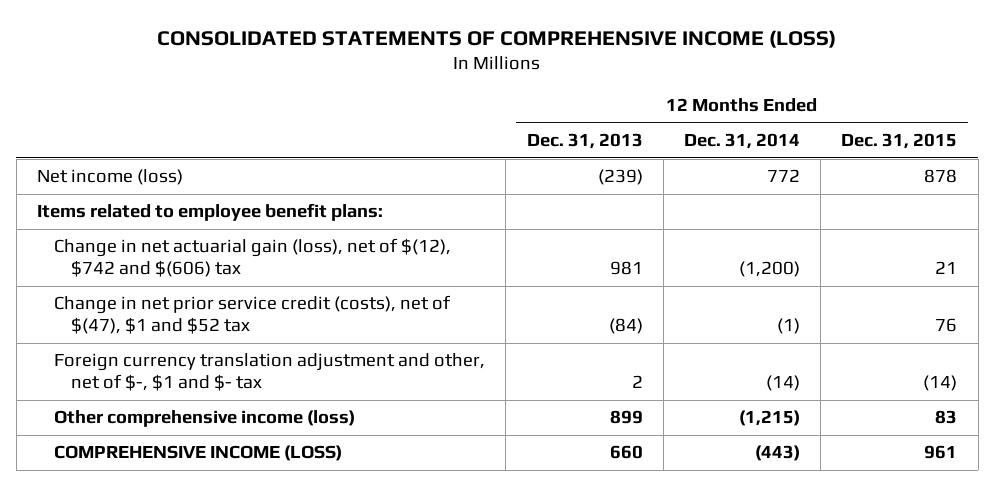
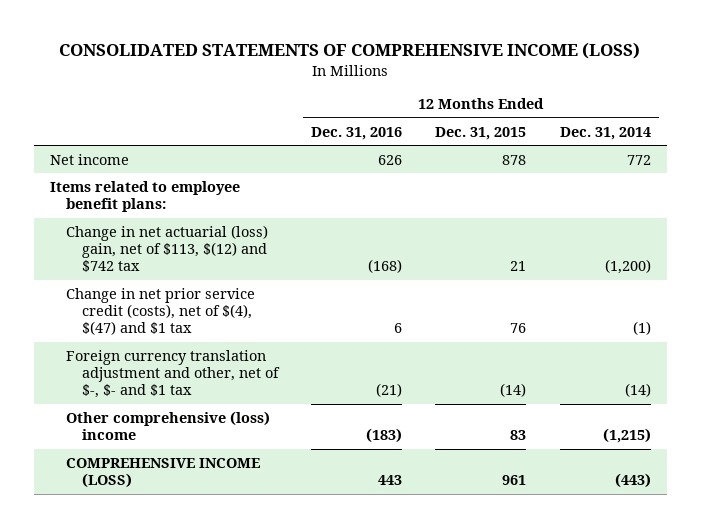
[526,133,643,150] Dec. 31, 2013 -> none
none -> [311,126,403,140] Dec. 31, 2016
[37,169,184,186] Net income (loss) -> [50,153,130,165] Net income
[54,238,452,278] Change in net actuarial gain (loss), net of $(12), $742 and $(606) tax -> [66,224,269,273] Change in net actuarial (loss) gain, net of $113, $(12) and $742 tax
[54,295,452,335] Change in net prior service credit (costs), net of $(47), $1 and $52 tax -> [66,287,256,336] Change in net prior service credit (costs), net of $(4), $(47) and $1 tax
[54,353,486,392] Foreign currency translation adjustment and other, net of $-, $1 and $- tax -> [66,349,280,399] Foreign currency translation adjustment and other, net of $-, $- and $1 tax
[54,410,356,428] Other comprehensive income (loss) -> [66,410,271,441] Other comprehensive (loss) income

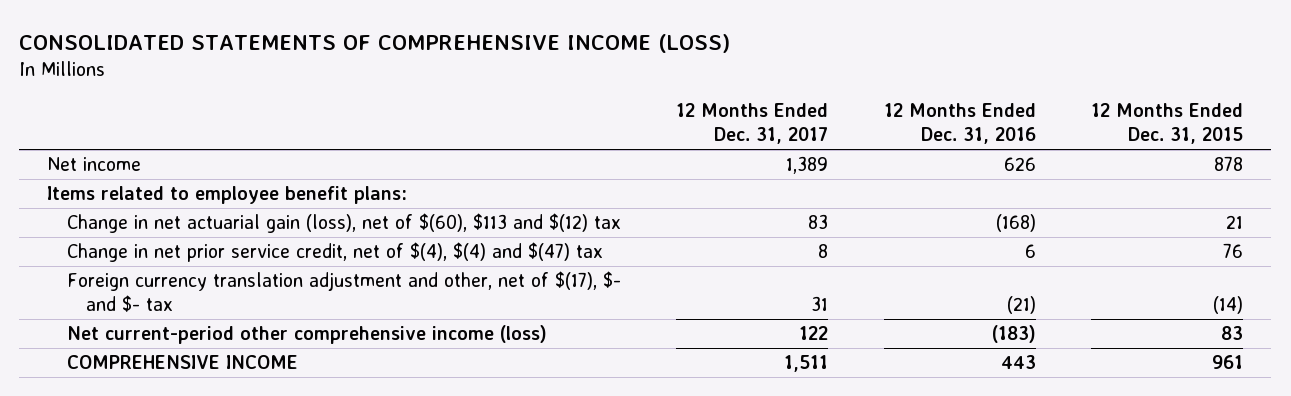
[559,126,651,140] Dec. 31, 2014 -> none
none -> [676,103,829,145] 12 Months Ended Dec. 31, 2017
[66,224,269,273] Change in net actuarial (loss) gain, net of $113, $(12) and $742 tax -> [66,213,621,234] Change in net actuarial gain (loss), net of $(60), $113 and $(12) tax
[66,287,256,336] Change in net prior service credit (costs), net of $(4), $(47) and $1 tax -> [66,242,603,263] Change in net prior service credit, net of $(4), $(4) and $(47) tax
[66,349,280,399] Foreign currency translation adjustment and other, net of $-, $- and $1 tax -> [66,271,621,313] Foreign currency translation adjustment and other, net of $(17), $- and $- tax
[66,410,271,441] Other comprehensive (loss) income -> [66,325,547,345] Net current-period other comprehensive income (loss)
[66,457,261,489] COMPREHENSIVE INCOME (LOSS) -> [66,355,298,370] COMPREHENSIVE INCOME

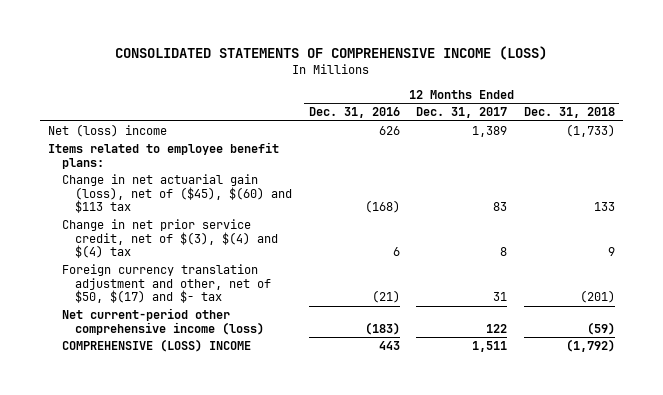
[1091,103,1244,145] 12 Months Ended Dec. 31, 2015 -> none
none -> [523,107,615,119] Dec. 31, 2018
[47,157,142,172] Net income -> [48,124,168,138] Net (loss) income
[66,213,621,234] Change in net actuarial gain (loss), net of $(60), $113 and $(12) tax -> [61,174,293,214] Change in net actuarial gain (loss), net of ($45), $(60) and $113 tax
[66,242,603,263] Change in net prior service credit, net of $(4), $(4) and $(47) tax -> [61,219,279,259] Change in net prior service credit, net of $(3), $(4) and $(4) tax
[66,271,621,313] Foreign currency translation adjustment and other, net of $(17), $- and $- tax -> [61,264,272,304] Foreign currency translation adjustment and other, net of $50, $(17) and $- tax
[66,355,298,370] COMPREHENSIVE INCOME -> [61,339,251,353] COMPREHENSIVE (LOSS) INCOME

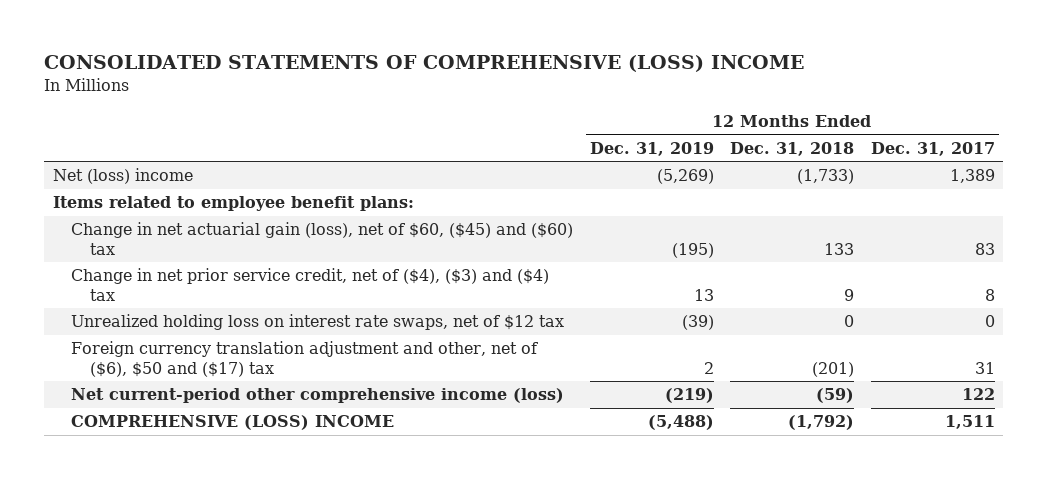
[115,45,548,60] CONSOLIDATED STATEMENTS OF COMPREHENSIVE INCOME (LOSS) -> [44,55,805,73] CONSOLIDATED STATEMENTS OF COMPREHENSIVE (LOSS) INCOME
[308,107,400,119] Dec. 31, 2016 -> none
none -> [589,141,714,156] Dec. 31, 2019
[61,174,293,214] Change in net actuarial gain (loss), net of ($45), $(60) and $113 tax -> [71,222,574,255] Change in net actuarial gain (loss), net of $60, ($45) and ($60) tax
[61,219,279,259] Change in net prior service credit, net of $(3), $(4) and $(4) tax -> [71,268,550,301] Change in net prior service credit, net of ($4), ($3) and ($4) tax
none -> [71,314,565,331] Unrealized holding loss on interest rate swaps, net of $12 tax
[61,264,272,304] Foreign currency translation adjustment and other, net of $50, $(17) and $- tax -> [71,341,539,377] Foreign currency translation adjustment and other, net of ($6), $50 and ($17) tax

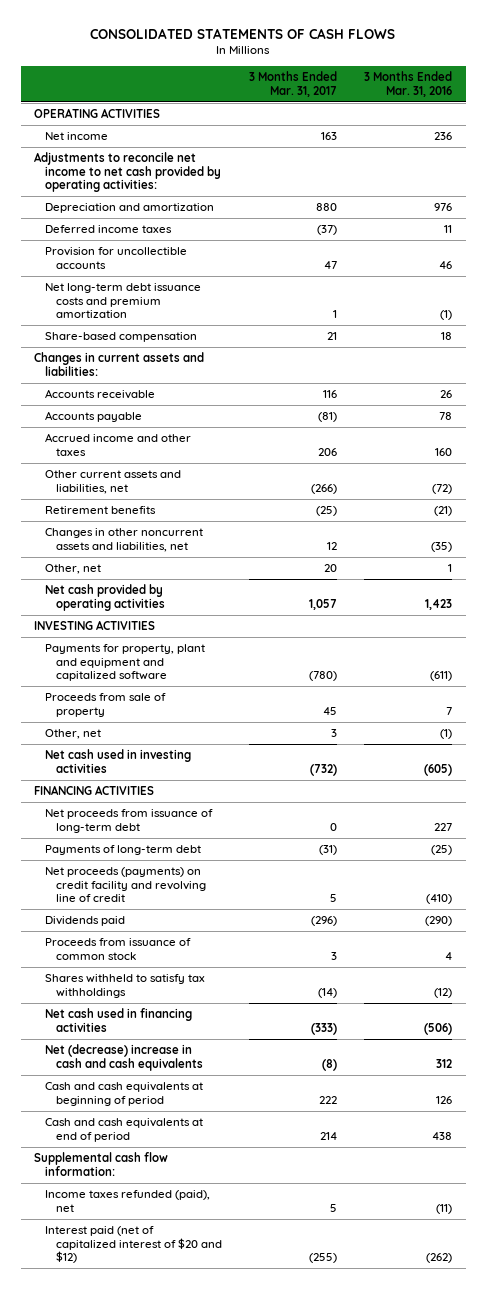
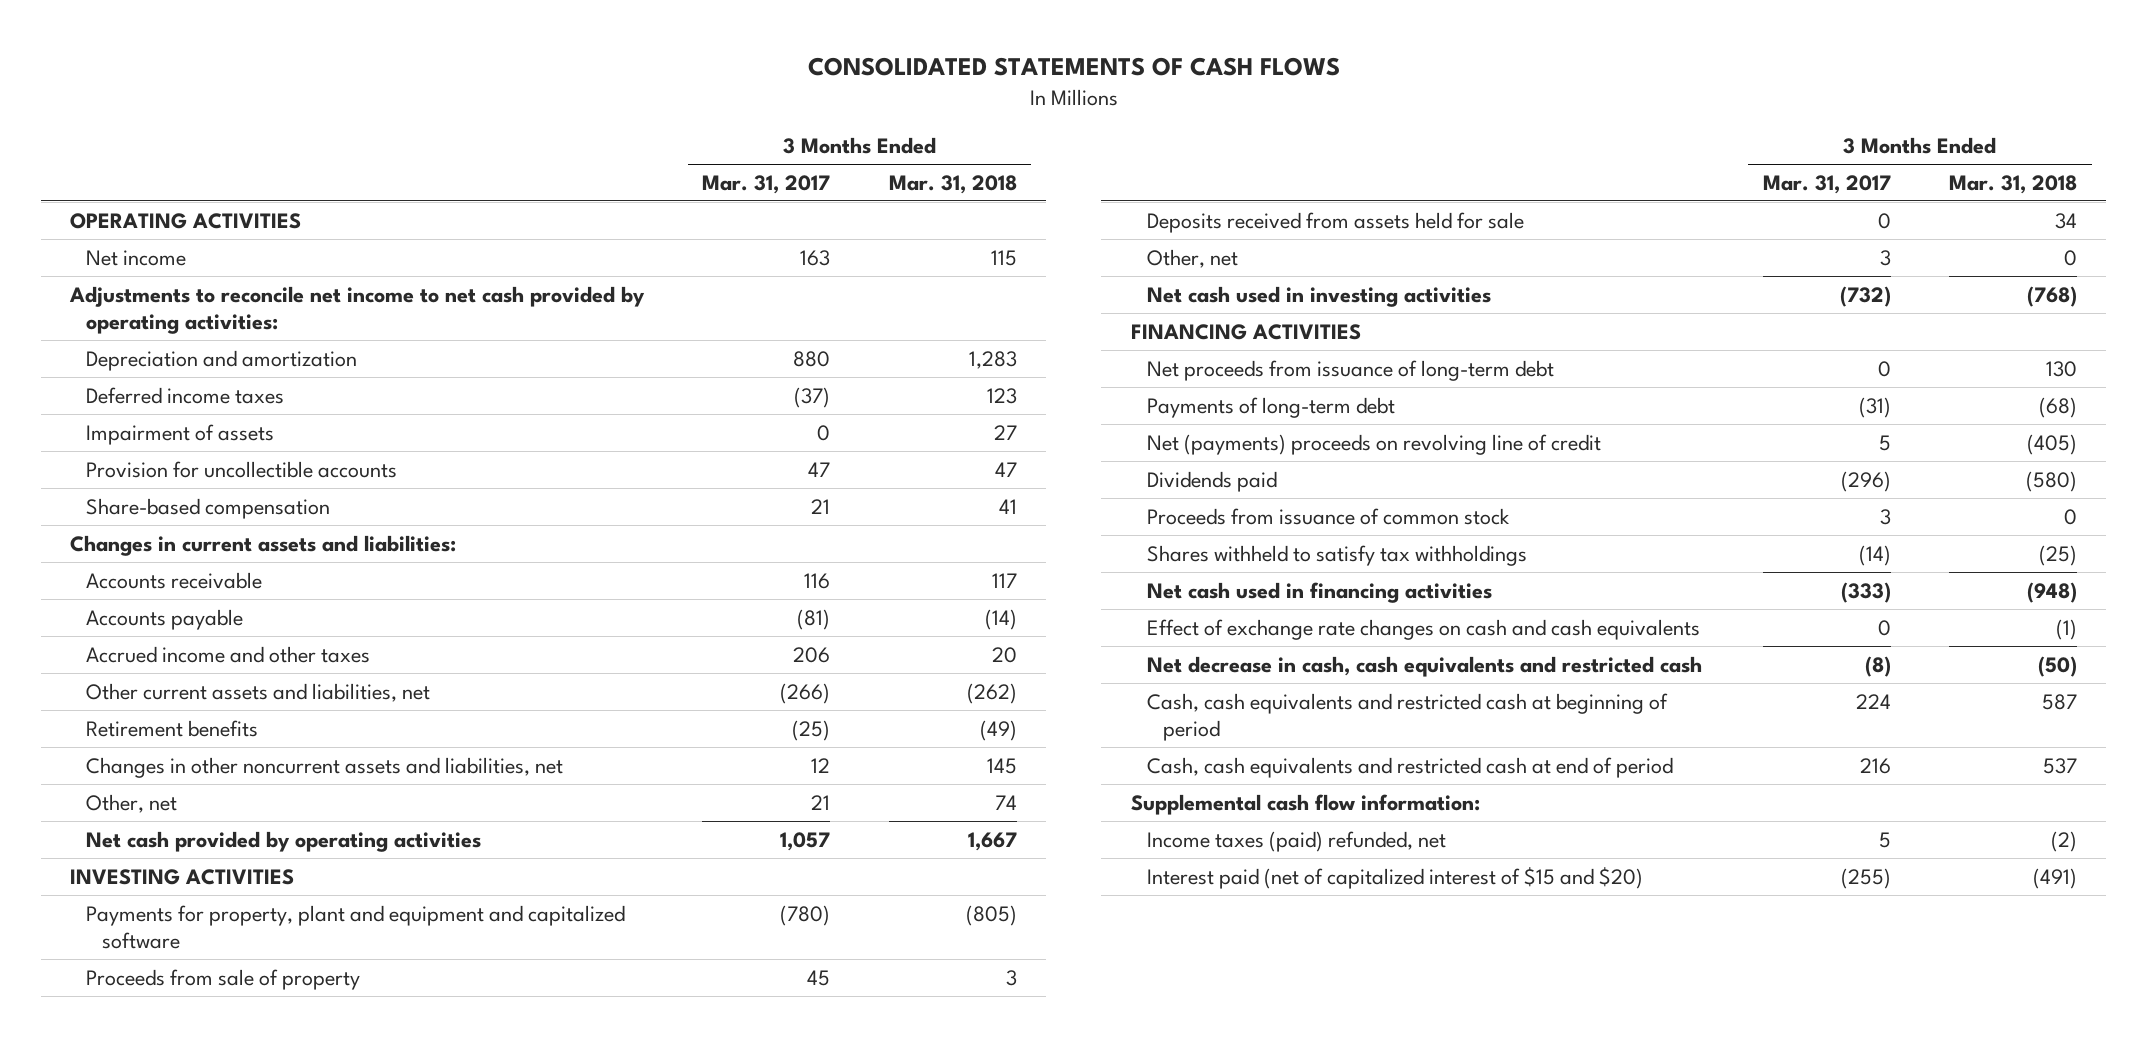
[364,71,453,97] 3 Months Ended Mar. 31, 2016 -> none
none -> [888,174,1017,194] Mar. 31, 2018
none -> [86,423,275,445] Impairment of assets
[44,283,201,319] Net long-term debt issuance costs and premium amortization -> none
[323,564,337,573] 20 -> [811,794,831,810] 21
none -> [1146,211,1524,233] Deposits received from assets held for sale
[44,867,206,903] Net proceeds (payments) on credit facility and revolving line of credit -> [1146,433,1601,455] Net (payments) proceeds on revolving line of credit
none -> [1146,618,1700,640] Effect of exchange rate changes on cash and cash equivalents
[44,1044,203,1071] Net (decrease) increase in cash and cash equivalents -> [1146,655,1702,677] Net decrease in cash, cash equivalents and restricted cash
[44,1082,203,1106] Cash and cash equivalents at beginning of period -> [1146,692,1668,741] Cash, cash equivalents and restricted cash at beginning of period
[318,1095,337,1104] 222 -> [1855,693,1891,709] 224
[44,1118,203,1142] Cash and cash equivalents at end of period -> [1146,756,1673,778] Cash, cash equivalents and restricted cash at end of period
[319,1131,337,1140] 214 -> [1859,757,1891,774] 216
[44,1190,210,1212] Income taxes refunded (paid), net -> [1146,830,1446,852] Income taxes (paid) refunded, net
[44,1226,222,1264] Interest paid (net of capitalized interest of $20 and $12) -> [1146,866,1643,889] Interest paid (net of capitalized interest of $15 and $20)

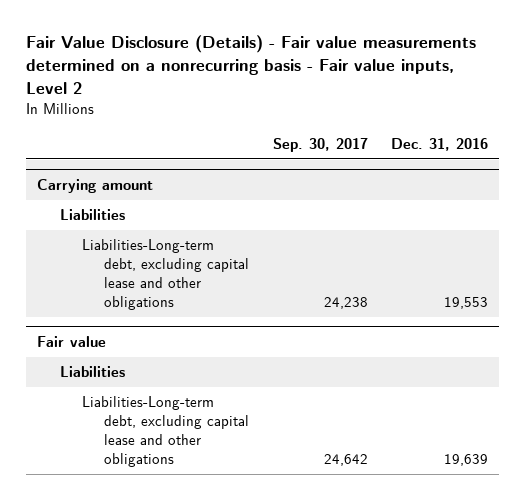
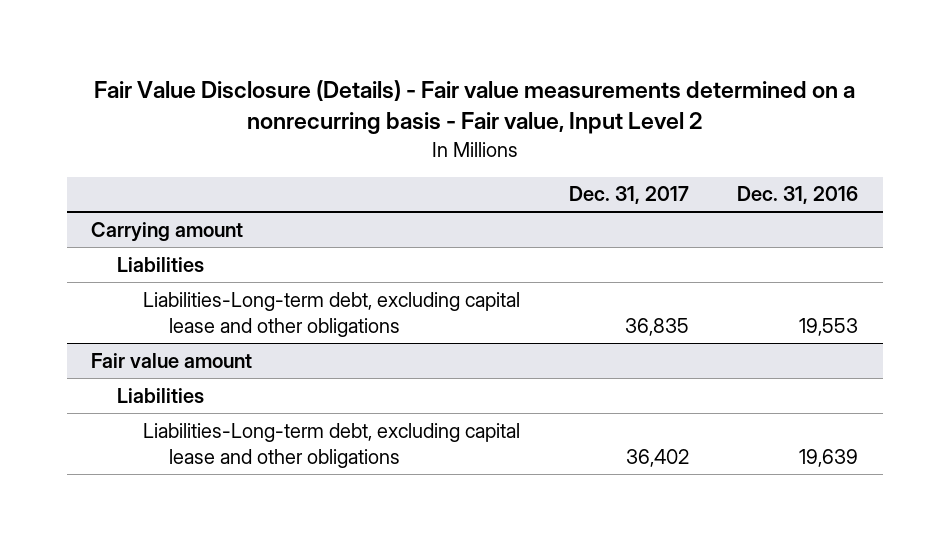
[25,35,476,94] Fair Value Disclosure (Details) - Fair value measurements determined on a nonrecurring basis - Fair value inputs, Level 2 -> [93,80,855,135] Fair Value Disclosure (Details) - Fair value measurements determined on a nonrecurring basis - Fair value, Input Level 2
[272,137,368,152] Sep. 30, 2017 -> none
none -> [568,186,689,205] Dec. 31, 2017
[37,335,107,347] Fair value -> [91,352,253,368] Fair value amount

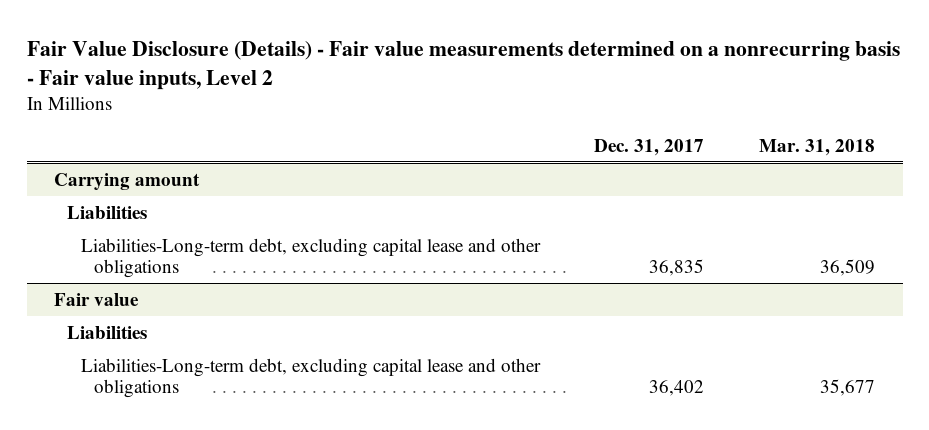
[93,80,855,135] Fair Value Disclosure (Details) - Fair value measurements determined on a nonrecurring basis - Fair value, Input Level 2 -> [26,40,900,90] Fair Value Disclosure (Details) - Fair value measurements determined on a nonrecurring basis - Fair value inputs, Level 2
[737,186,859,205] Dec. 31, 2016 -> none
none -> [759,138,876,156] Mar. 31, 2018
[91,352,253,368] Fair value amount -> [53,292,139,306] Fair value

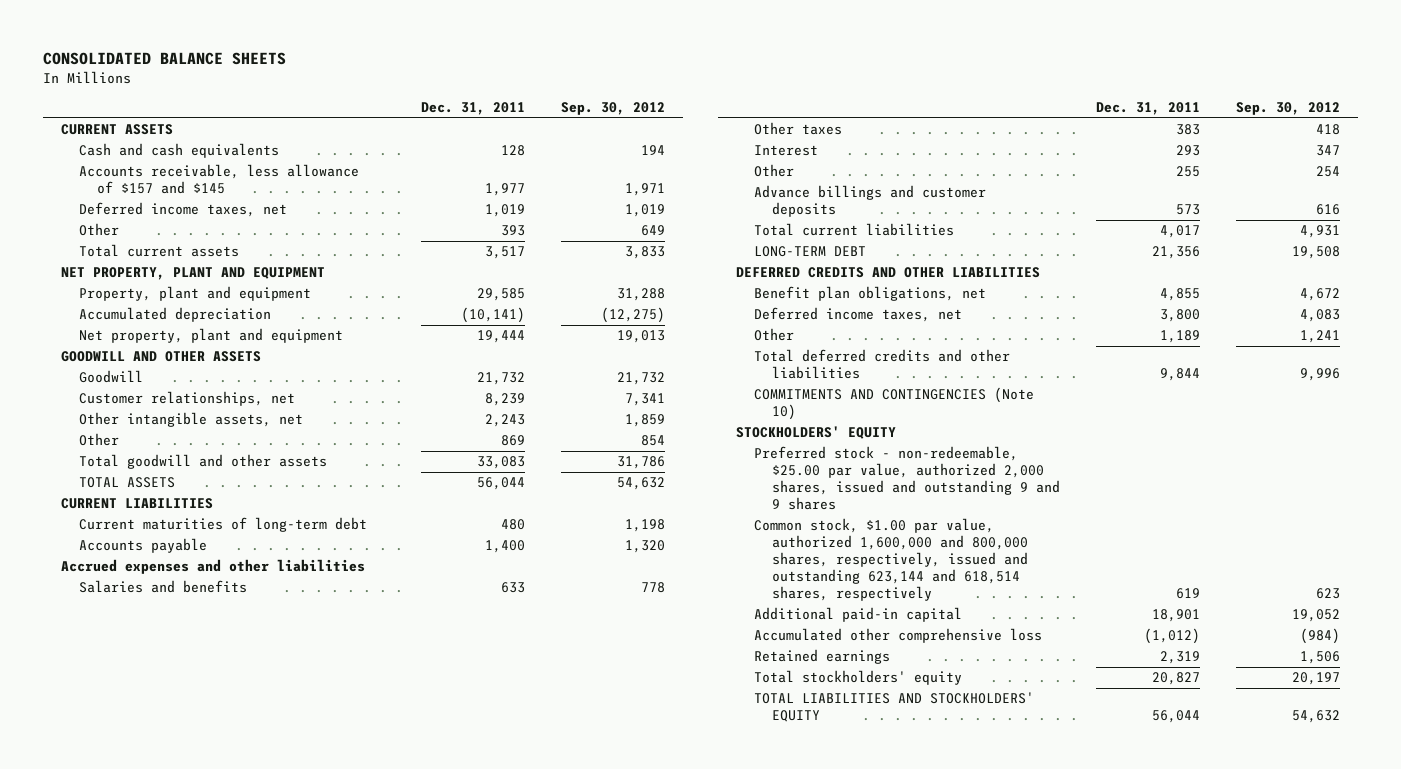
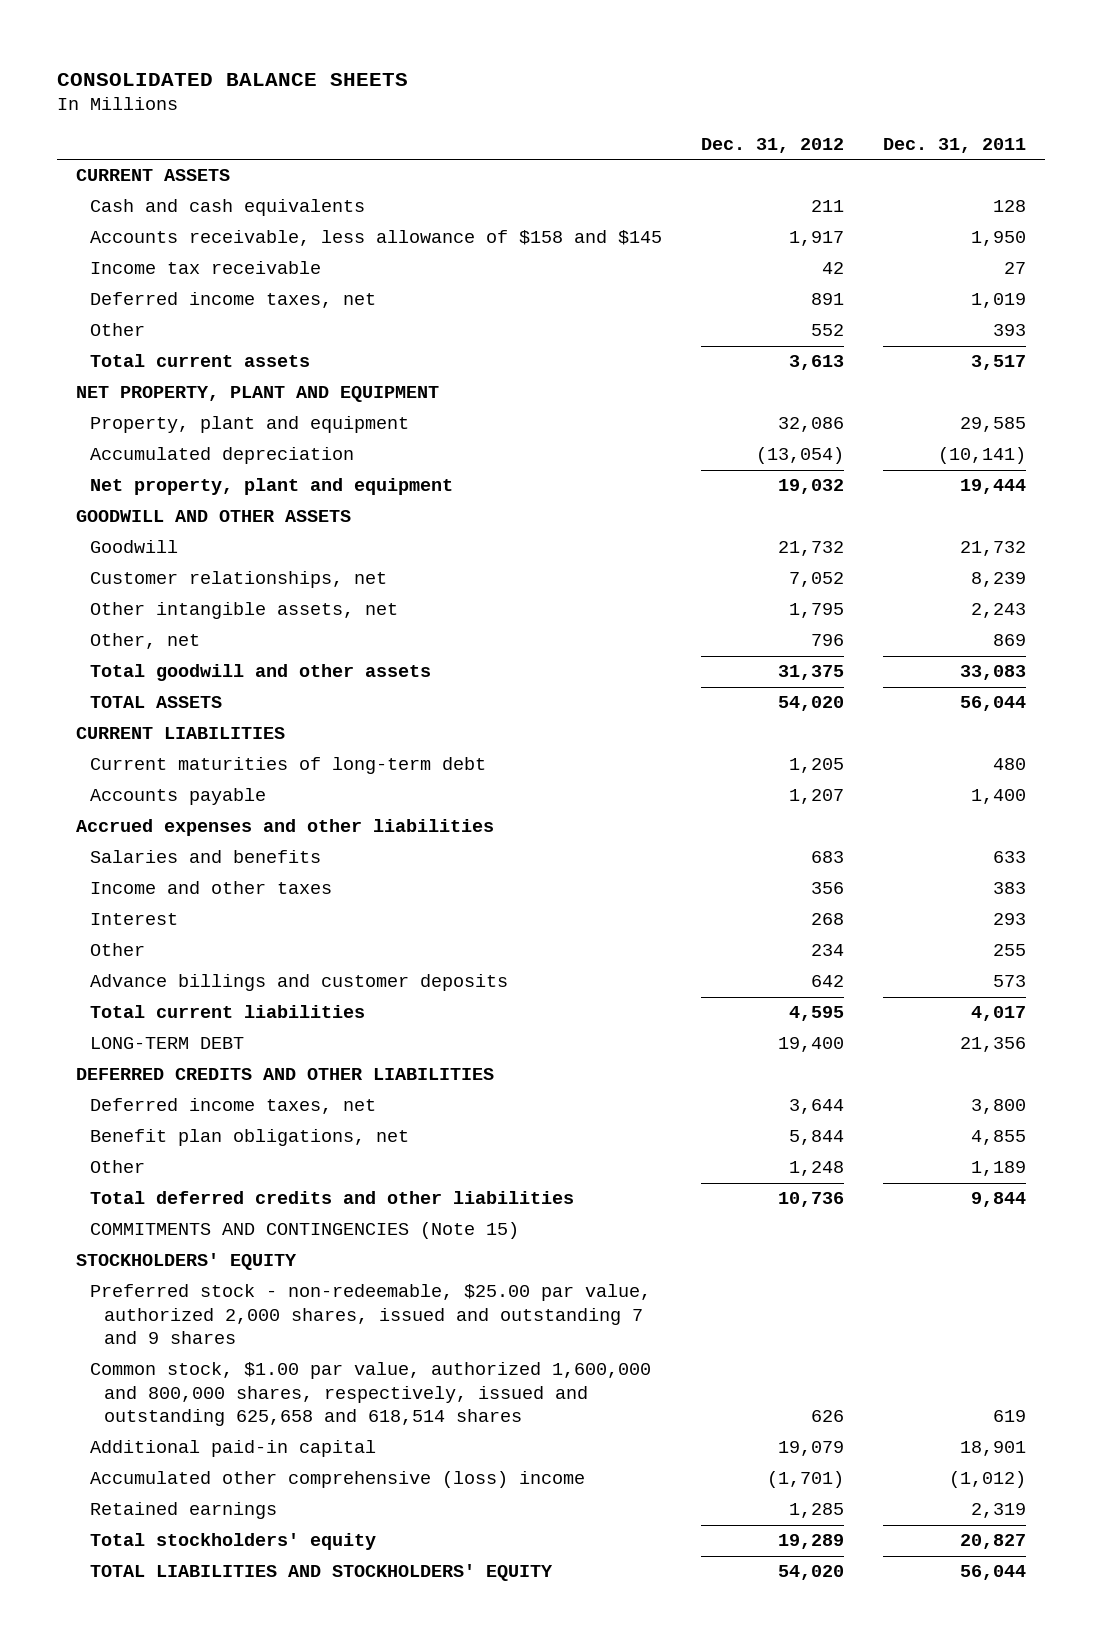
[560,102,665,116] Sep. 30, 2012 -> none
none -> [701,138,845,154] Dec. 31, 2012
[78,164,359,195] Accounts receivable, less allowance of $157 and $145 -> [90,230,663,247] Accounts receivable, less allowance of $158 and $145
[484,183,525,197] 1,977 -> [971,231,1027,247] 1,950
none -> [90,261,322,275] Income tax receivable
[78,433,119,447] Other -> [90,633,201,650] Other, net
[753,122,842,136] Other taxes -> [90,881,333,895] Income and other taxes
[753,286,986,302] Benefit plan obligations, net -> [90,1129,410,1147] Benefit plan obligations, net
[753,387,1034,421] COMMITMENTS AND CONTINGENCIES (Note 10) -> [90,1222,520,1240] COMMITMENTS AND CONTINGENCIES (Note 15)
[753,446,1060,511] Preferred stock - non-redeemable, $25.00 par value, authorized 2,000 shares, issued and outstanding 9 and 9 shares -> [90,1284,652,1345] Preferred stock - non-redeemable, $25.00 par value, authorized 2,000 shares, issued and outstanding 7 and 9 shares
[753,518,1028,602] Common stock, $1.00 par value, authorized 1,600,000 and 800,000 shares, respectively, issued and outstanding 623,144 and 618,514 shares, respectively -> [90,1362,652,1427] Common stock, $1.00 par value, authorized 1,600,000 and 800,000 shares, respectively, issued and outstanding 625,658 and 618,514 shares
[753,628,1042,644] Accumulated other comprehensive loss -> [90,1471,586,1489] Accumulated other comprehensive (loss) income

